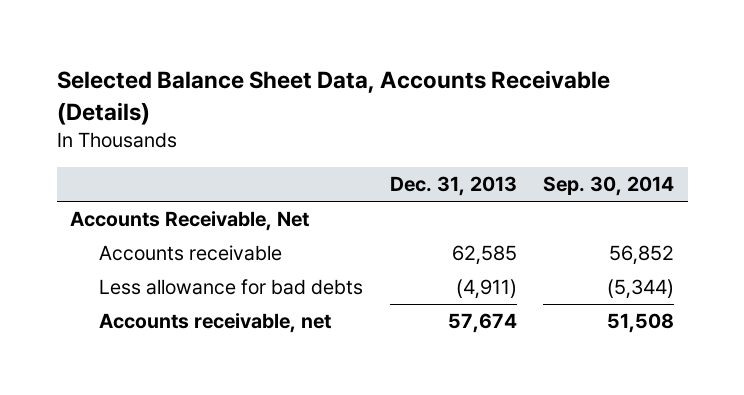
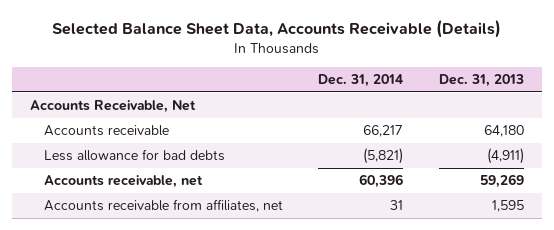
[543,176,675,197] Sep. 30, 2014 -> none
none -> [318,74,404,88] Dec. 31, 2014
[451,245,517,266] 62,585 -> [483,125,524,138] 64,180
[447,313,517,334] 57,674 -> [479,174,524,189] 59,269
none -> [43,199,283,213] Accounts receivable from affiliates, net

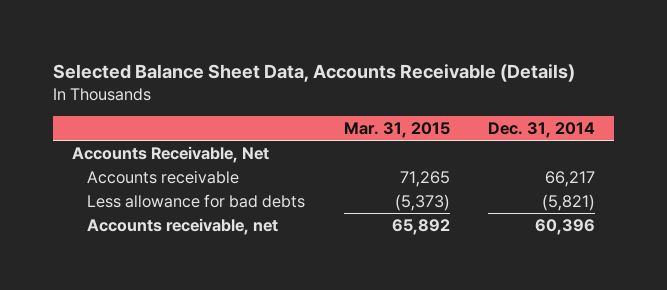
[438,74,524,88] Dec. 31, 2013 -> none
none -> [343,122,450,139] Mar. 31, 2015
[43,199,283,213] Accounts receivable from affiliates, net -> none

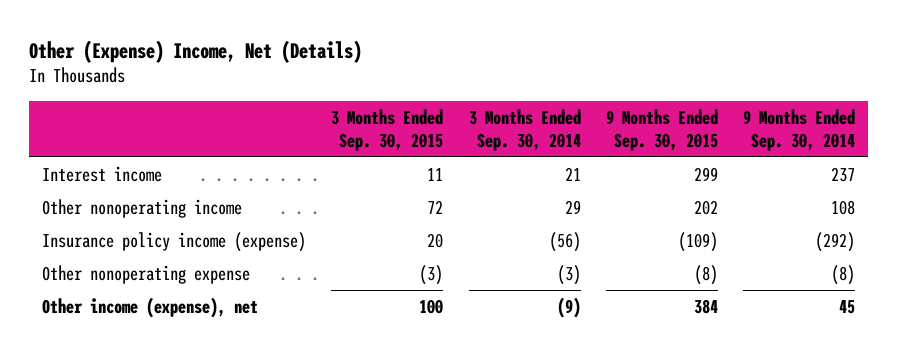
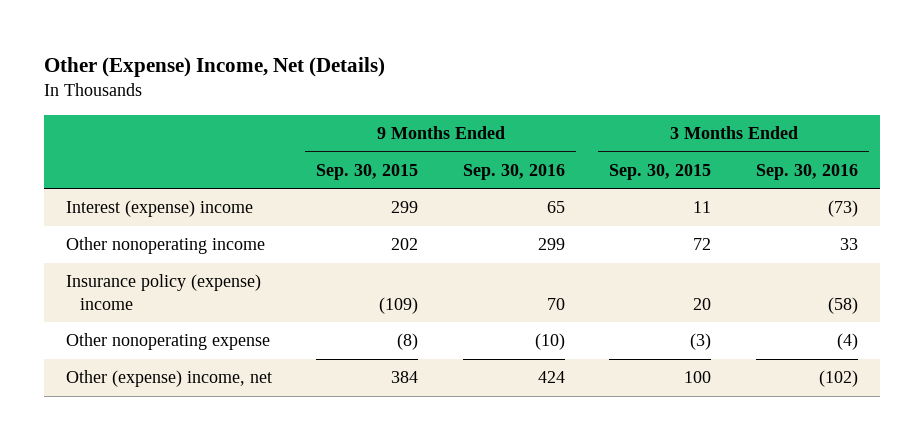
[468,108,581,151] 3 Months Ended Sep. 30, 2014 -> none
[743,108,856,151] 9 Months Ended Sep. 30, 2014 -> none
none -> [462,163,565,180] Sep. 30, 2016
none -> [755,163,858,180] Sep. 30, 2016
[42,165,163,182] Interest income -> [65,200,253,218] Interest (expense) income
[42,231,307,252] Insurance policy income (expense) -> [65,274,261,310] Insurance policy (expense) income
[42,296,259,318] Other income (expense), net -> [65,370,272,388] Other (expense) income, net

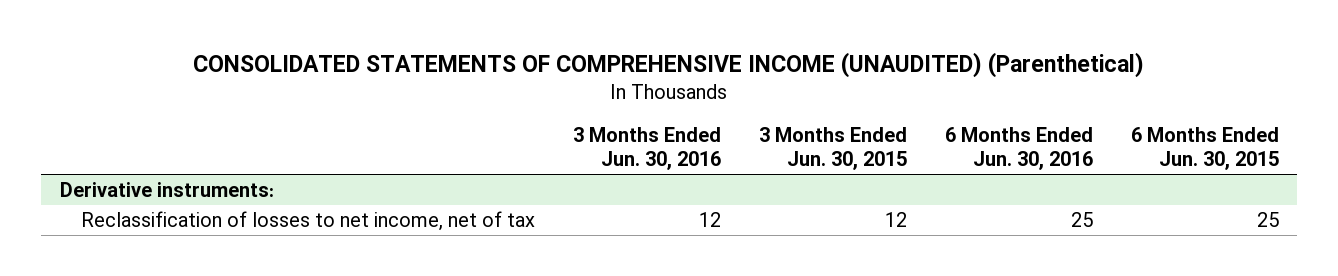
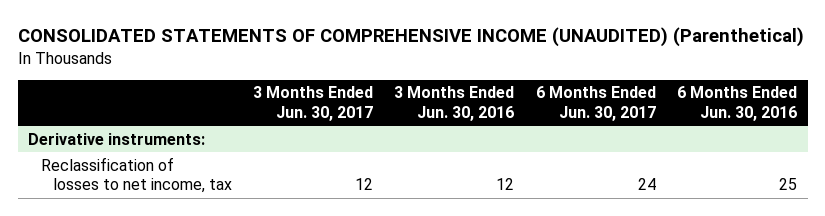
[758,126,907,171] 3 Months Ended Jun. 30, 2015 -> none
[1130,126,1279,171] 6 Months Ended Jun. 30, 2015 -> none
none -> [253,86,374,122] 3 Months Ended Jun. 30, 2017
none -> [535,86,656,122] 6 Months Ended Jun. 30, 2017
[80,211,535,232] Reclassification of losses to net income, net of tax -> [40,156,232,194] Reclassification of losses to net income, tax

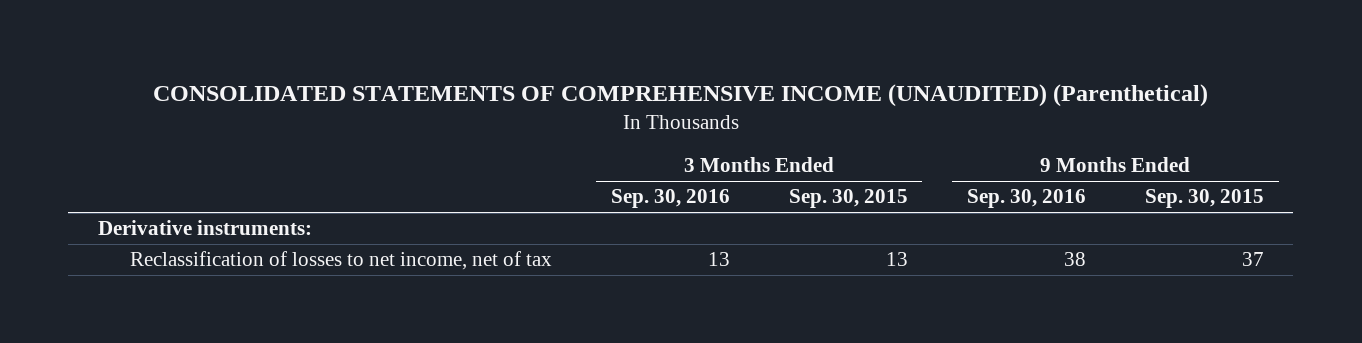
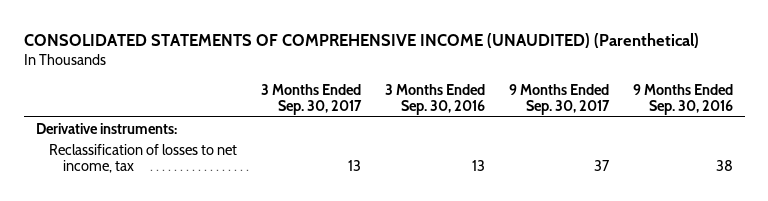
[788,189,908,209] Sep. 30, 2015 -> none
[1144,189,1264,209] Sep. 30, 2015 -> none
none -> [261,84,363,116] 3 Months Ended Sep. 30, 2017
none -> [508,84,610,116] 9 Months Ended Sep. 30, 2017
[129,251,552,271] Reclassification of losses to net income, net of tax -> [49,143,238,173] Reclassification of losses to net income, tax

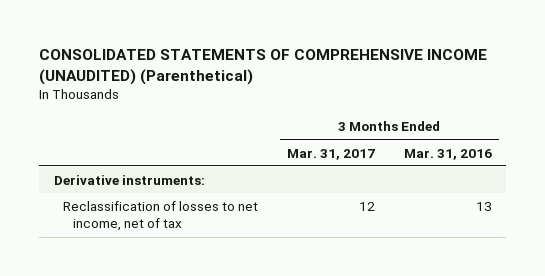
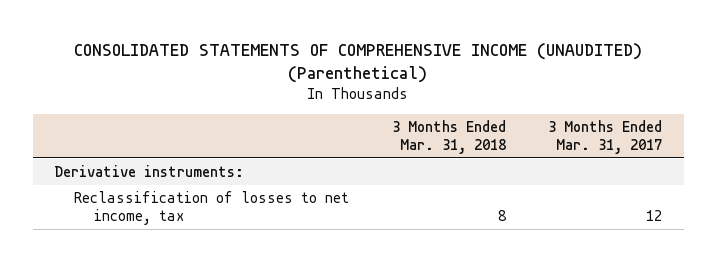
[403,148,492,160] Mar. 31, 2016 -> none
none -> [391,119,506,154] 3 Months Ended Mar. 31, 2018
[63,201,259,232] Reclassification of losses to net income, net of tax -> [73,191,349,226] Reclassification of losses to net income, tax

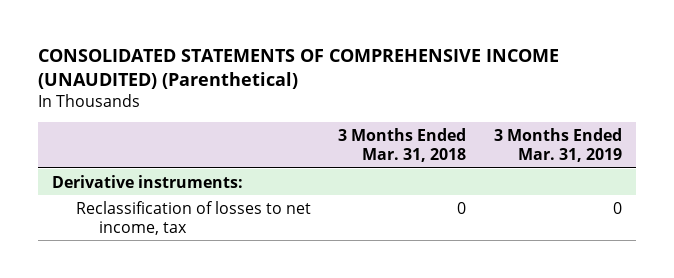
[548,119,663,154] 3 Months Ended Mar. 31, 2017 -> none
none -> [494,128,623,163] 3 Months Ended Mar. 31, 2019
[497,210,507,222] 8 -> [457,201,467,214] 0

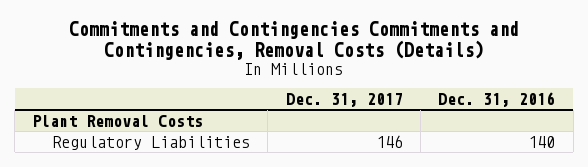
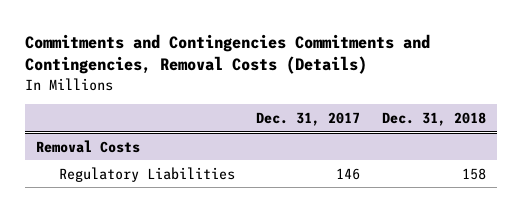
[438,91,556,107] Dec. 31, 2016 -> none
none -> [382,111,487,126] Dec. 31, 2018
[32,114,204,127] Plant Removal Costs -> [36,139,141,153] Removal Costs

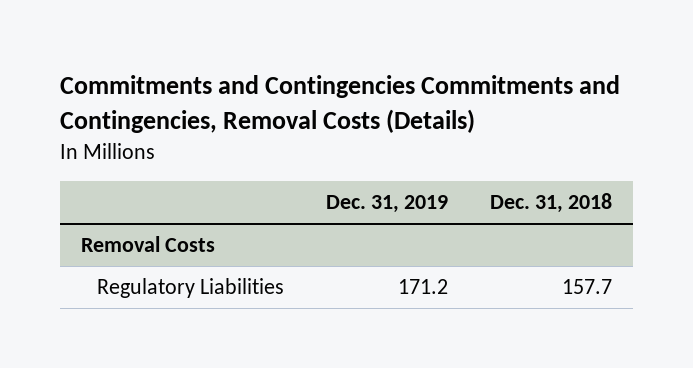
[256,111,361,126] Dec. 31, 2017 -> none
none -> [326,195,449,214] Dec. 31, 2019
[462,167,487,180] 158 -> [562,279,613,295] 157.7

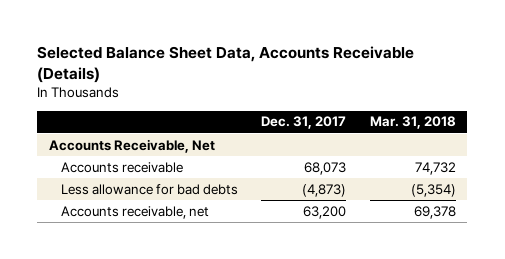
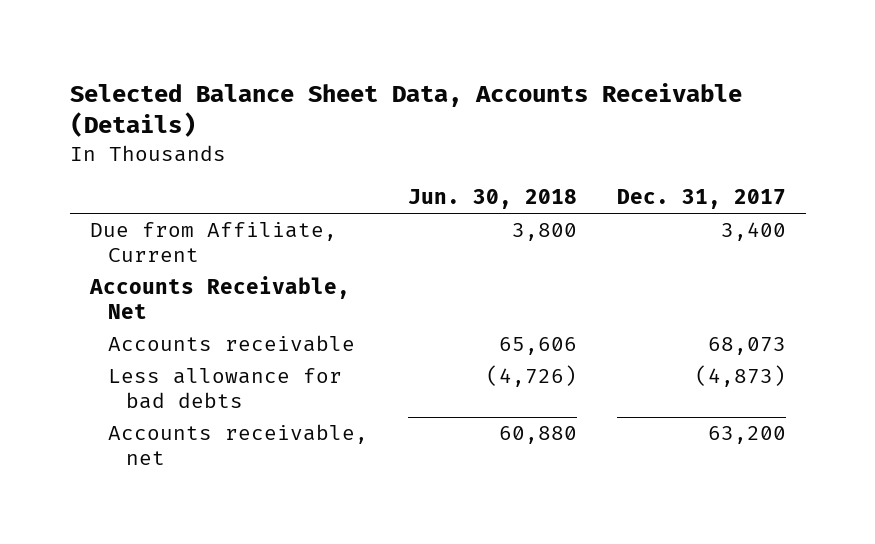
[369,116,456,130] Mar. 31, 2018 -> none
none -> [407,189,577,210] Jun. 30, 2018
none -> [89,222,337,263] Due from Affiliate, Current

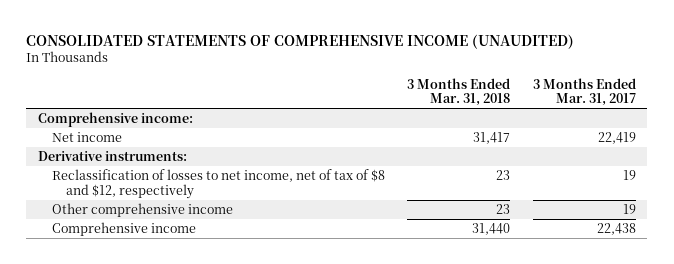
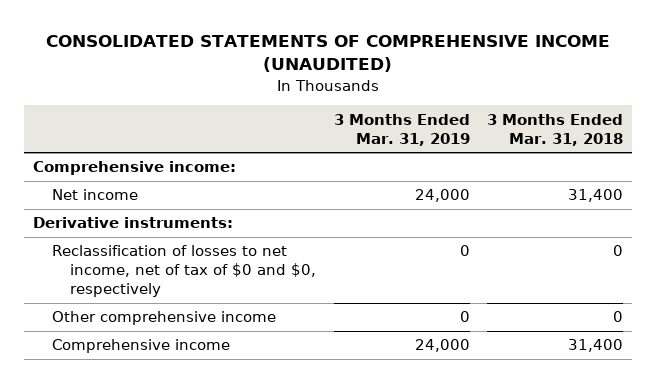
[533,77,637,107] 3 Months Ended Mar. 31, 2017 -> none
none -> [333,113,470,146] 3 Months Ended Mar. 31, 2019
[473,132,511,145] 31,417 -> [567,189,623,203] 31,400
[51,169,385,199] Reclassification of losses to net income, net of tax of $8 and $12, respectively -> [51,245,317,298] Reclassification of losses to net income, net of tax of $0 and $0, respectively
[496,170,511,181] 23 -> [612,245,623,257] 0
[496,204,511,215] 23 -> [612,311,623,323] 0
[472,223,511,236] 31,440 -> [567,339,623,353] 31,400

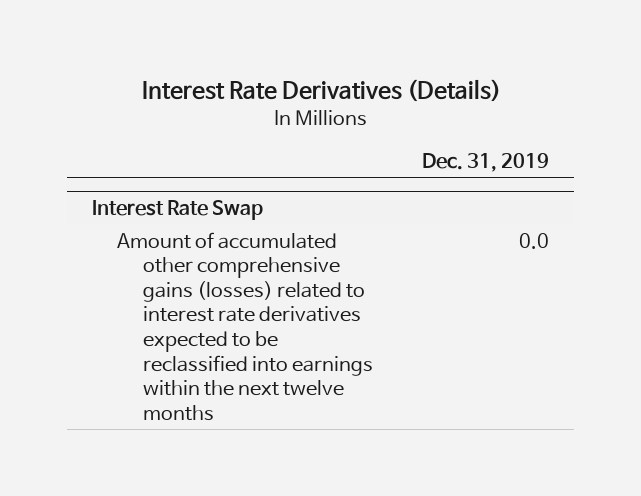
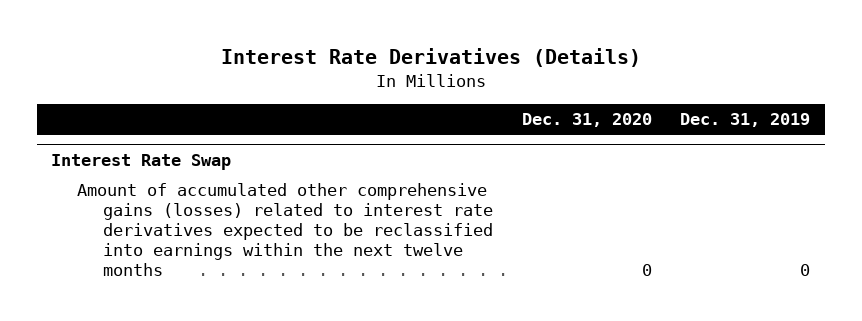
none -> [521,113,652,128] Dec. 31, 2020
[519,232,550,249] 0.0 -> [800,263,811,276] 0

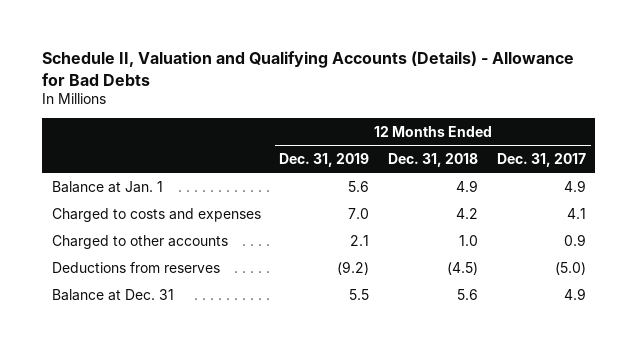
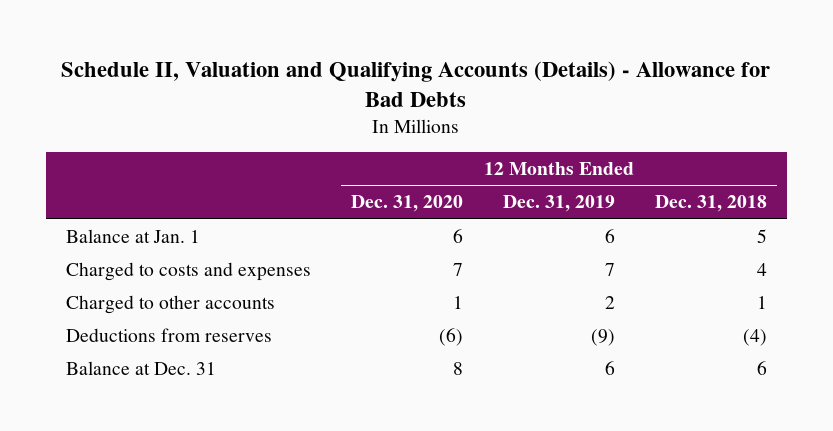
[496,152,586,167] Dec. 31, 2017 -> none
none -> [351,195,464,213] Dec. 31, 2020
[348,180,370,192] 5.6 -> [604,228,615,243] 6
[456,179,479,192] 4.9 -> [756,228,767,243] 5
[348,207,370,219] 7.0 -> [604,262,615,276] 7
[456,207,479,219] 4.2 -> [756,262,767,276] 4
[350,234,370,246] 2.1 -> [604,295,615,309] 2
[459,234,479,246] 1.0 -> [756,295,767,309] 1
[337,260,370,275] (9.2) -> [590,328,615,346] (9)
[447,261,479,275] (4.5) -> [742,328,767,346] (4)
[349,288,370,300] 5.5 -> [604,360,615,375] 6
[457,288,479,300] 5.6 -> [756,360,767,375] 6

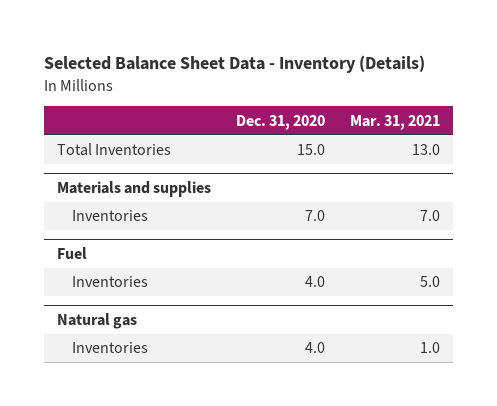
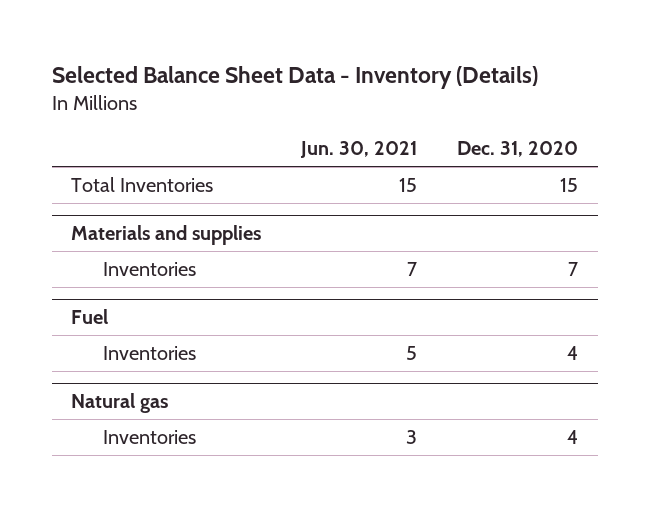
[350,114,441,130] Mar. 31, 2021 -> none
none -> [300,141,418,159] Jun. 30, 2021
[297,144,326,156] 15.0 -> [560,178,579,193] 15
[305,210,326,222] 7.0 -> [568,262,579,277] 7
[305,276,326,288] 4.0 -> [567,346,579,361] 4
[305,342,326,354] 4.0 -> [567,430,579,445] 4

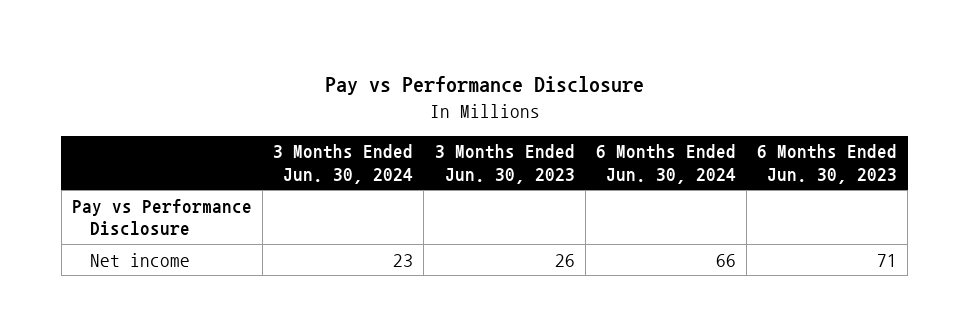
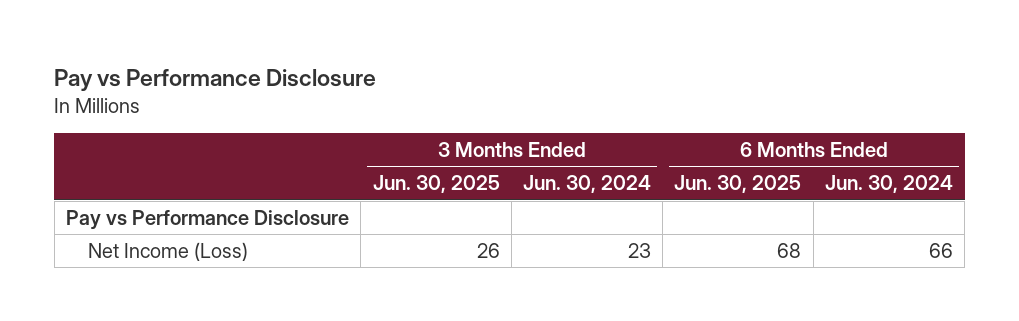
[434,144,575,184] 3 Months Ended Jun. 30, 2023 -> none
[757,144,898,184] 6 Months Ended Jun. 30, 2023 -> none
none -> [372,175,500,194] Jun. 30, 2025
none -> [674,175,802,194] Jun. 30, 2025
[89,252,190,267] Net income -> [88,242,249,262] Net Income (Loss)

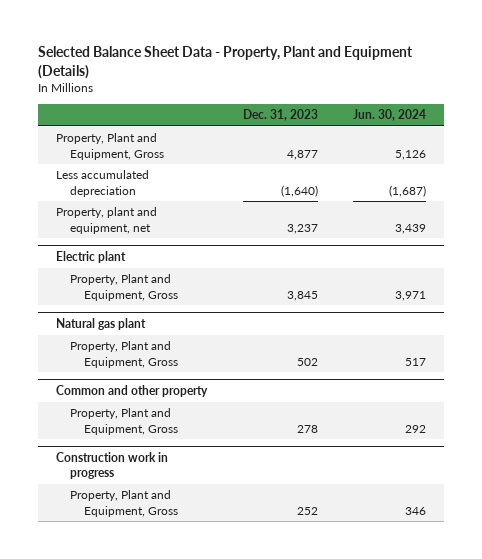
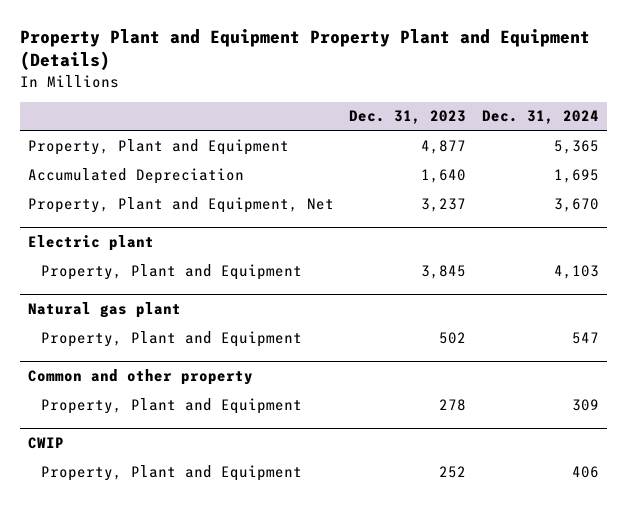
[38,45,414,79] Selected Balance Sheet Data - Property, Plant and Equipment (Details) -> [19,29,590,71] Property Plant and Equipment Property Plant and Equipment (Details)
[353,109,427,122] Jun. 30, 2024 -> none
none -> [482,110,600,125] Dec. 31, 2024
[55,133,164,160] Property, Plant and Equipment, Gross -> [27,138,289,155] Property, Plant and Equipment
[55,170,149,197] Less accumulated depreciation -> [27,167,244,184] Accumulated Depreciation
[280,184,318,197] (1,640) -> [421,168,467,183] 1,640
[55,207,157,234] Property, plant and equipment, net -> [27,196,334,213] Property, Plant and Equipment, Net
[69,274,178,301] Property, Plant and Equipment, Gross -> [41,263,303,280] Property, Plant and Equipment
[69,341,178,368] Property, Plant and Equipment, Gross -> [41,330,303,347] Property, Plant and Equipment
[69,408,178,435] Property, Plant and Equipment, Gross -> [41,397,303,414] Property, Plant and Equipment
[55,452,168,480] Construction work in progress -> [27,436,64,449] CWIP
[69,490,178,517] Property, Plant and Equipment, Gross -> [41,464,303,481] Property, Plant and Equipment

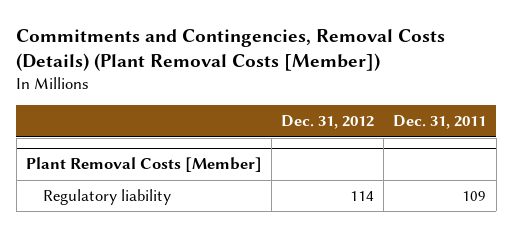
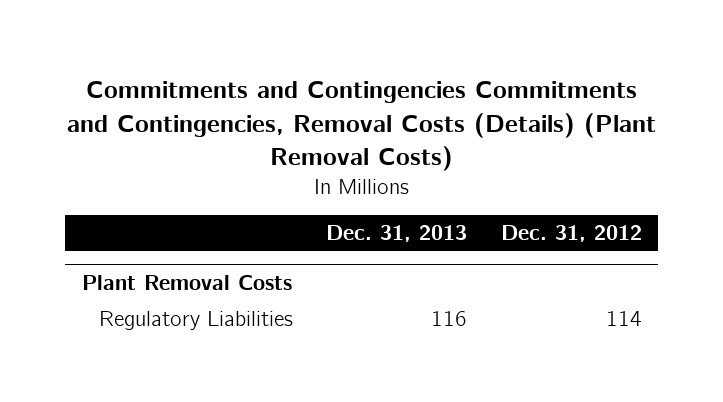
[16,28,446,71] Commitments and Contingencies, Removal Costs (Details) (Plant Removal Costs [Member]) -> [66,81,656,171] Commitments and Contingencies Commitments and Contingencies, Removal Costs (Details) (Plant Removal Costs)
[393,115,487,130] Dec. 31, 2011 -> none
none -> [326,225,468,243] Dec. 31, 2013
[25,157,262,173] Plant Removal Costs [Member] -> [81,275,292,291] Plant Removal Costs
[43,189,172,206] Regulatory liability -> [98,311,293,331] Regulatory Liabilities

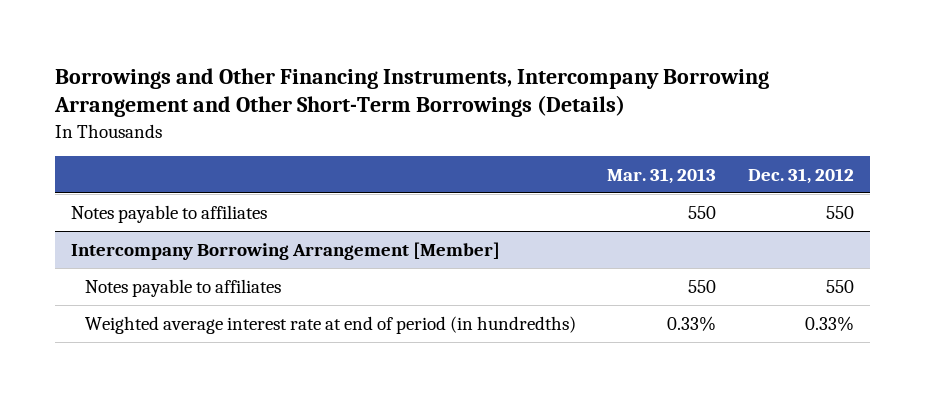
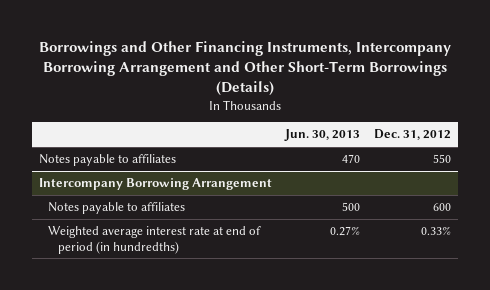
[607,167,717,184] Mar. 31, 2013 -> none
none -> [284,129,361,142] Jun. 30, 2013
[70,241,500,260] Intercompany Borrowing Arrangement [Member] -> [38,177,272,190] Intercompany Borrowing Arrangement
[826,279,855,293] 550 -> [433,202,452,211] 600

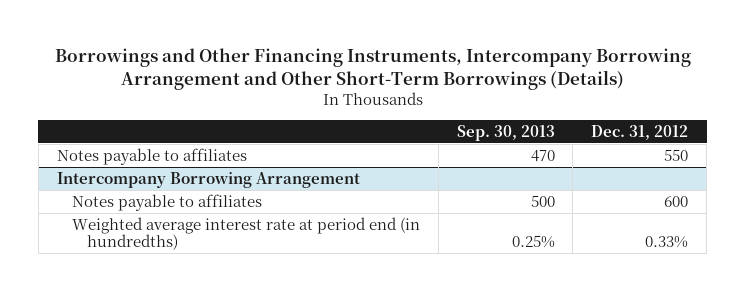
[284,129,361,142] Jun. 30, 2013 -> none
none -> [456,124,555,141] Sep. 30, 2013
[48,225,262,254] Weighted average interest rate at end of period (in hundredths) -> [71,216,420,251] Weighted average interest rate at period end (in hundredths)

